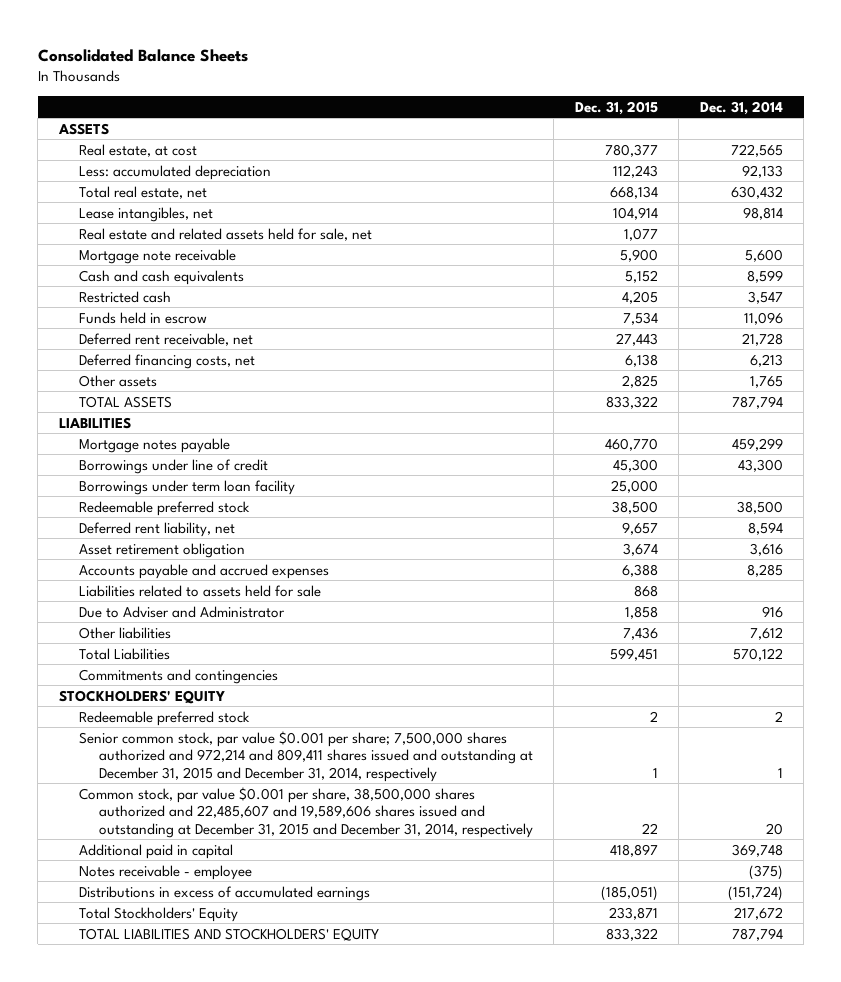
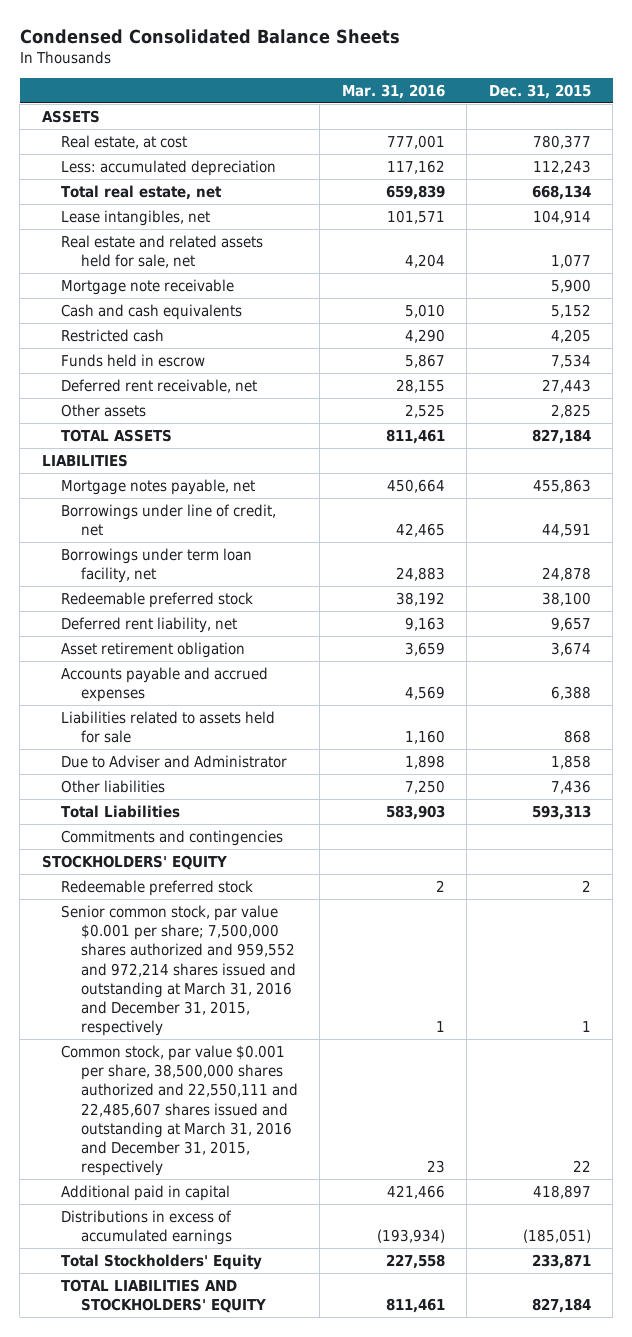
[37,48,248,62] Consolidated Balance Sheets -> [19,28,400,44] Condensed Consolidated Balance Sheets
[699,100,783,115] Dec. 31, 2014 -> none
none -> [341,84,445,100] Mar. 31, 2016
[78,353,255,369] Deferred financing costs, net -> none
[605,395,658,409] 833,322 -> [531,428,591,444] 827,184
[78,437,230,453] Mortgage notes payable -> [61,478,256,495] Mortgage notes payable, net
[604,437,658,451] 460,770 -> [532,478,591,493] 455,863
[78,458,268,474] Borrowings under line of credit -> [61,503,277,537] Borrowings under line of credit, net
[612,458,658,472] 45,300 -> [541,523,591,538] 44,591
[78,479,295,495] Borrowings under term loan facility -> [61,547,253,584] Borrowings under term loan facility, net
[610,479,658,493] 25,000 -> [541,567,591,582] 24,878
[611,500,658,514] 38,500 -> [541,591,591,606] 38,100
[609,647,658,661] 599,451 -> [531,804,591,820] 593,313
[78,730,533,782] Senior common stock, par value $0.001 per share; 7,500,000 shares authorized and 972,214 and 809,411 shares issued and outstanding at December 31, 2015 and December 31, 2014, respectively -> [61,904,296,1037] Senior common stock, par value $0.001 per share; 7,500,000 shares authorized and 959,552 and 972,214 shares issued and outstanding at March 31, 2016 and December 31, 2015, respectively
[78,786,533,838] Common stock, par value $0.001 per share, 38,500,000 shares authorized and 22,485,607 and 19,589,606 shares issued and outstanding at December 31, 2015 and December 31, 2014, respectively -> [61,1044,298,1177] Common stock, par value $0.001 per share, 38,500,000 shares authorized and 22,550,111 and 22,485,607 shares issued and outstanding at March 31, 2016 and December 31, 2015, respectively
[78,864,252,880] Notes receivable - employee -> none
[605,927,658,941] 833,322 -> [531,1298,591,1314] 827,184

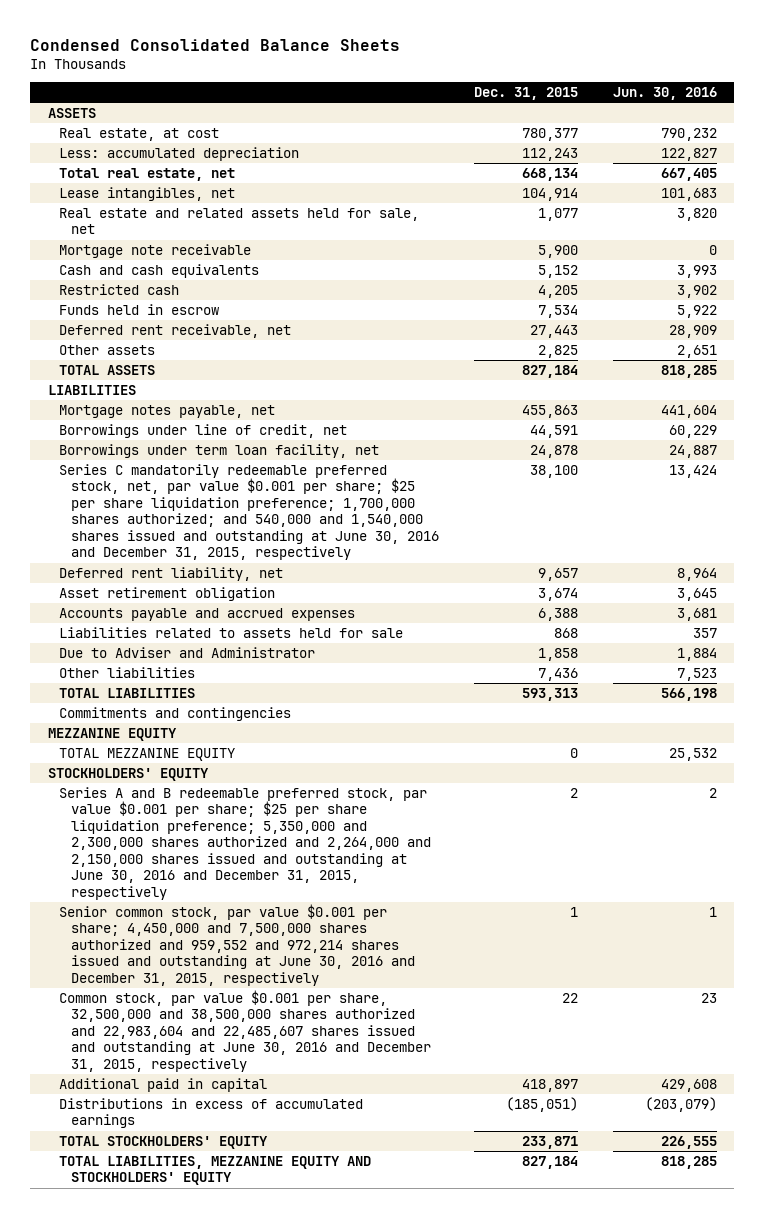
[341,84,445,100] Mar. 31, 2016 -> none
none -> [612,87,717,101] Jun. 30, 2016
[61,591,254,608] Redeemable preferred stock -> [59,463,439,561] Series C mandatorily redeemable preferred stock, net, par value $0.001 per share; $25 per share liquidation preference; 1,700,000 shares authorized; and 540,000 and 1,540,000 shares issued and outstanding at June 30, 2016 and December 31, 2015, respectively
[61,804,181,818] Total Liabilities -> [59,687,196,698] TOTAL LIABILITIES
none -> [47,727,177,741] MEZZANINE EQUITY
none -> [59,747,236,761] TOTAL MEZZANINE EQUITY
[61,879,254,896] Redeemable preferred stock -> [59,786,431,900] Series A and B redeemable preferred stock, par value $0.001 per share; $25 per share liquidation preference; 5,350,000 and 2,300,000 shares authorized and 2,264,000 and 2,150,000 shares issued and outstanding at June 30, 2016 and December 31, 2015, respectively
[61,904,296,1037] Senior common stock, par value $0.001 per share; 7,500,000 shares authorized and 959,552 and 972,214 shares issued and outstanding at March 31, 2016 and December 31, 2015, respectively -> [59,903,415,986] Senior common stock, par value $0.001 per share; 4,450,000 and 7,500,000 shares authorized and 959,552 and 972,214 shares issued and outstanding at June 30, 2016 and December 31, 2015, respectively
[61,1044,298,1177] Common stock, par value $0.001 per share, 38,500,000 shares authorized and 22,550,111 and 22,485,607 shares issued and outstanding at March 31, 2016 and December 31, 2015, respectively -> [59,989,431,1072] Common stock, par value $0.001 per share, 32,500,000 and 38,500,000 shares authorized and 22,983,604 and 22,485,607 shares issued and outstanding at June 30, 2016 and December 31, 2015, respectively
[61,1253,263,1270] Total Stockholders' Equity -> [59,1135,269,1149] TOTAL STOCKHOLDERS' EQUITY
[61,1278,266,1314] TOTAL LIABILITIES AND STOCKHOLDERS' EQUITY -> [59,1155,372,1186] TOTAL LIABILITIES, MEZZANINE EQUITY AND STOCKHOLDERS' EQUITY

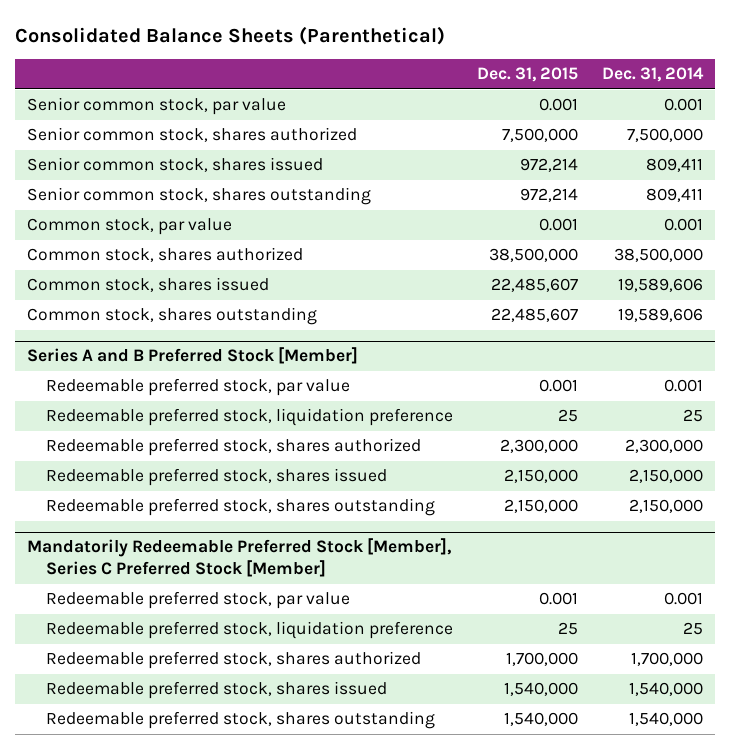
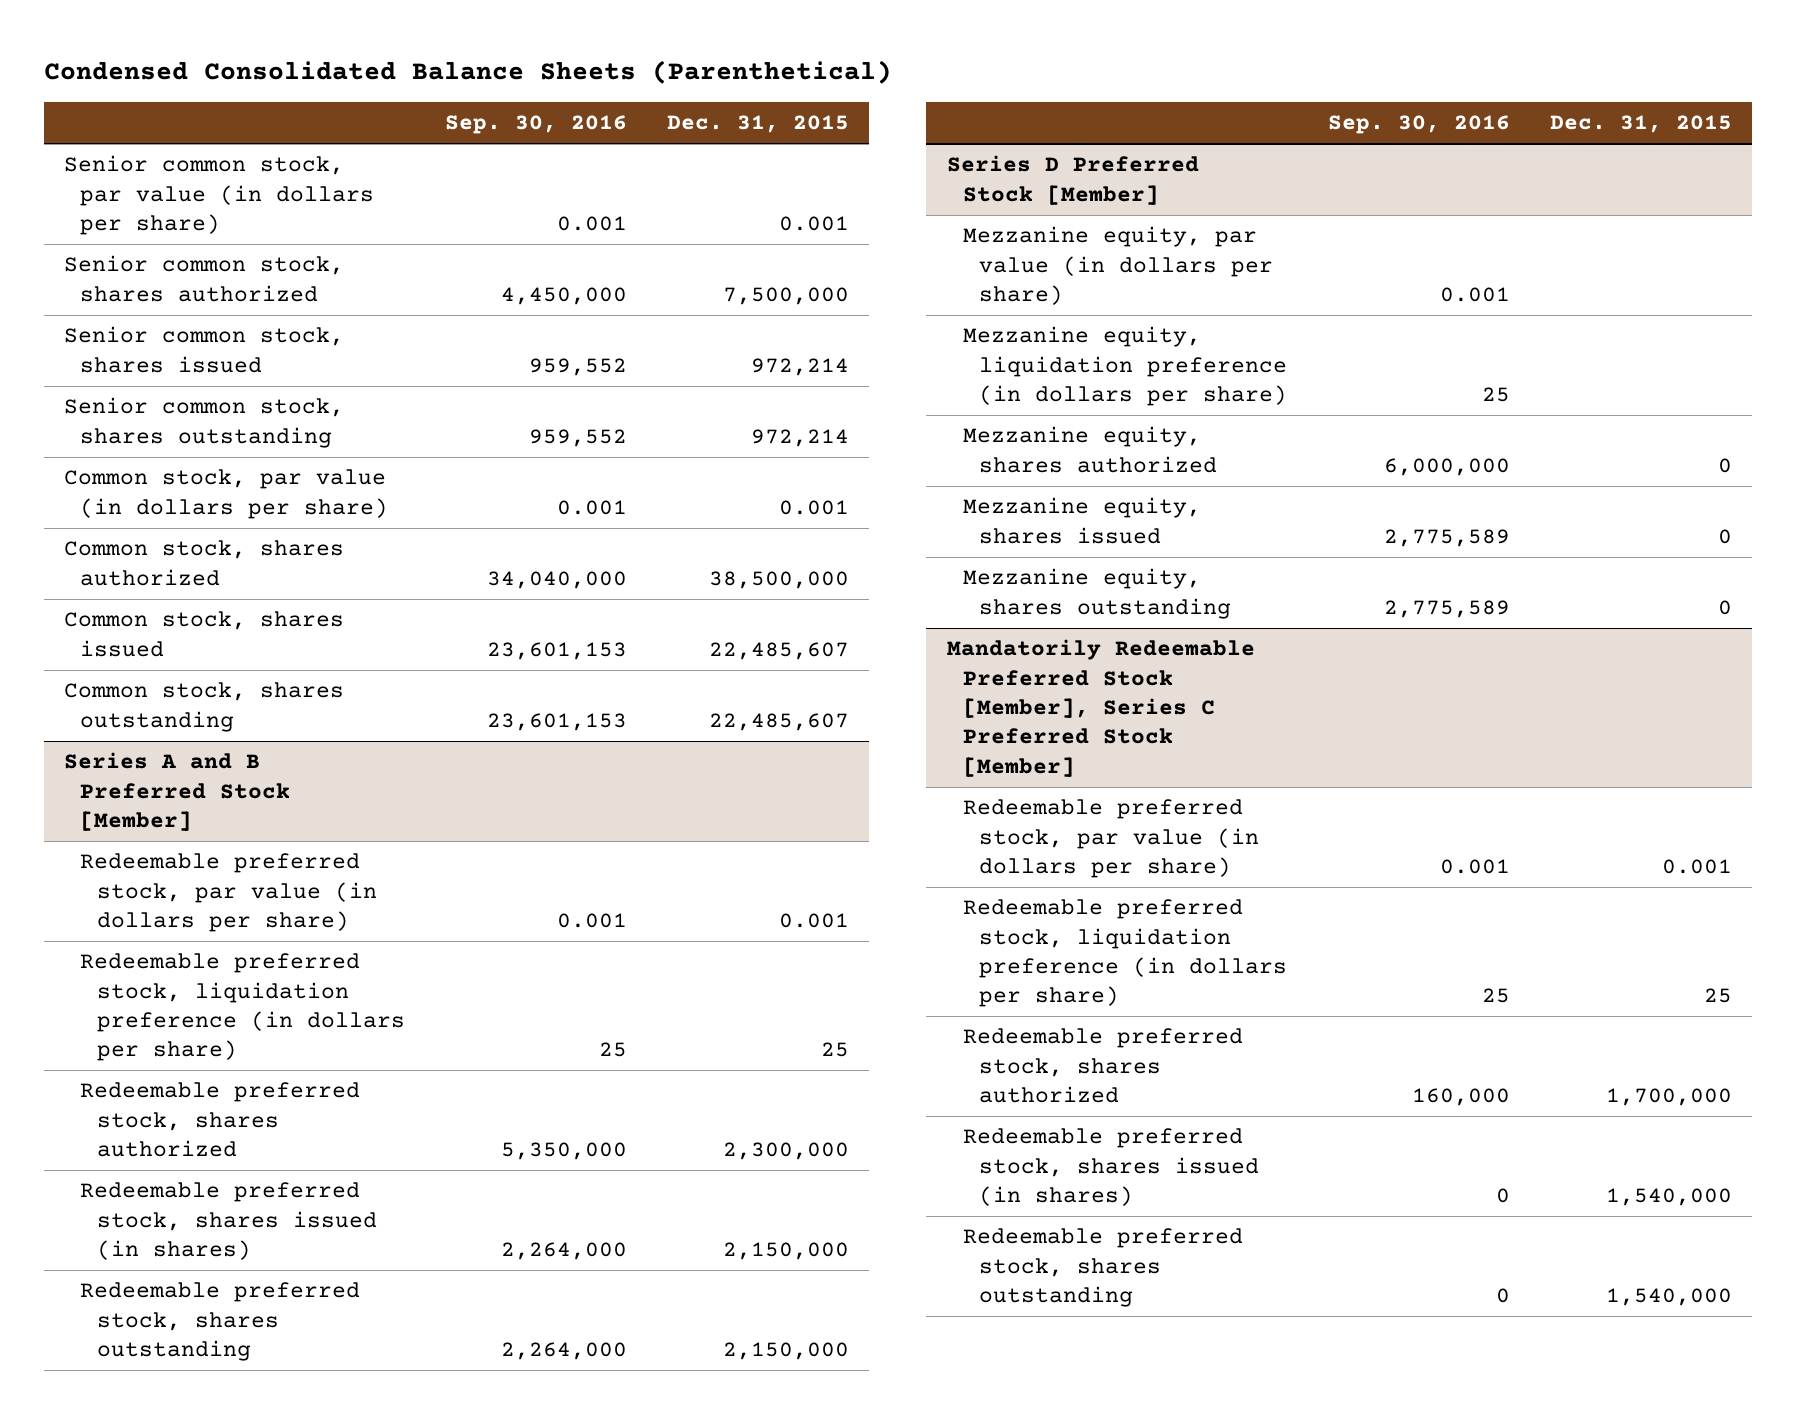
[14,25,445,45] Consolidated Balance Sheets (Parenthetical) -> [43,60,892,85] Condensed Consolidated Balance Sheets (Parenthetical)
[601,67,704,83] Dec. 31, 2014 -> none
none -> [444,115,627,135] Sep. 30, 2016
[26,97,286,116] Senior common stock, par value -> [63,155,375,236] Senior common stock, par value (in dollars per share)
[26,218,232,236] Common stock, par value -> [63,469,389,519] Common stock, par value (in dollars per share)
[45,378,350,397] Redeemable preferred stock, par value -> [80,853,377,933] Redeemable preferred stock, par value (in dollars per share)
[45,408,453,427] Redeemable preferred stock, liquidation preference -> [80,953,405,1062] Redeemable preferred stock, liquidation preference (in dollars per share)
[45,468,387,487] Redeemable preferred stock, shares issued -> [80,1182,377,1261] Redeemable preferred stock, shares issued (in shares)
none -> [946,155,1199,205] Series D Preferred Stock [Member]
none -> [962,226,1274,306] Mezzanine equity, par value (in dollars per share)
none -> [962,326,1288,407] Mezzanine equity, liquidation preference (in dollars per share)
none -> [962,426,1218,473] Mezzanine equity, shares authorized
none -> [962,497,1201,544] Mezzanine equity, shares issued
none -> [962,568,1232,619] Mezzanine equity, shares outstanding
[45,591,350,610] Redeemable preferred stock, par value -> [962,799,1260,879] Redeemable preferred stock, par value (in dollars per share)
[45,621,453,640] Redeemable preferred stock, liquidation preference -> [962,899,1288,1008] Redeemable preferred stock, liquidation preference (in dollars per share)
[45,681,387,700] Redeemable preferred stock, shares issued -> [962,1128,1260,1207] Redeemable preferred stock, shares issued (in shares)

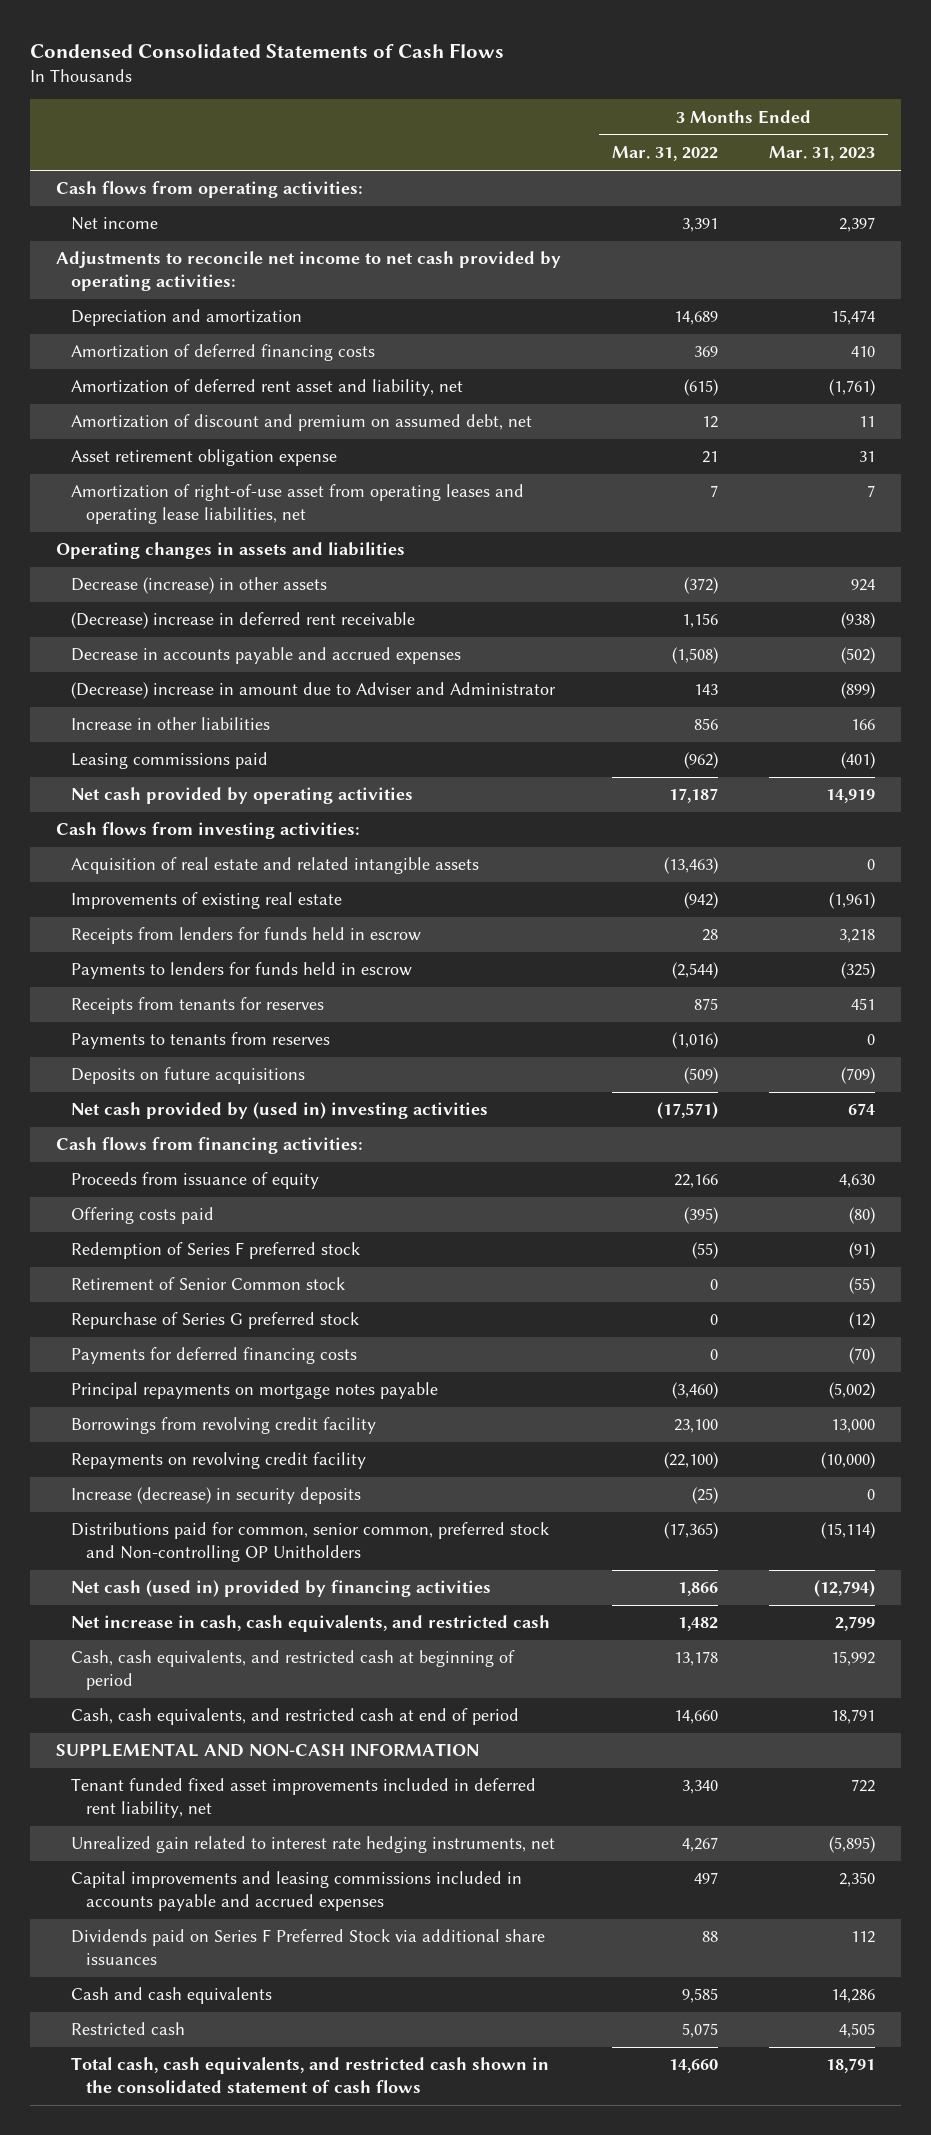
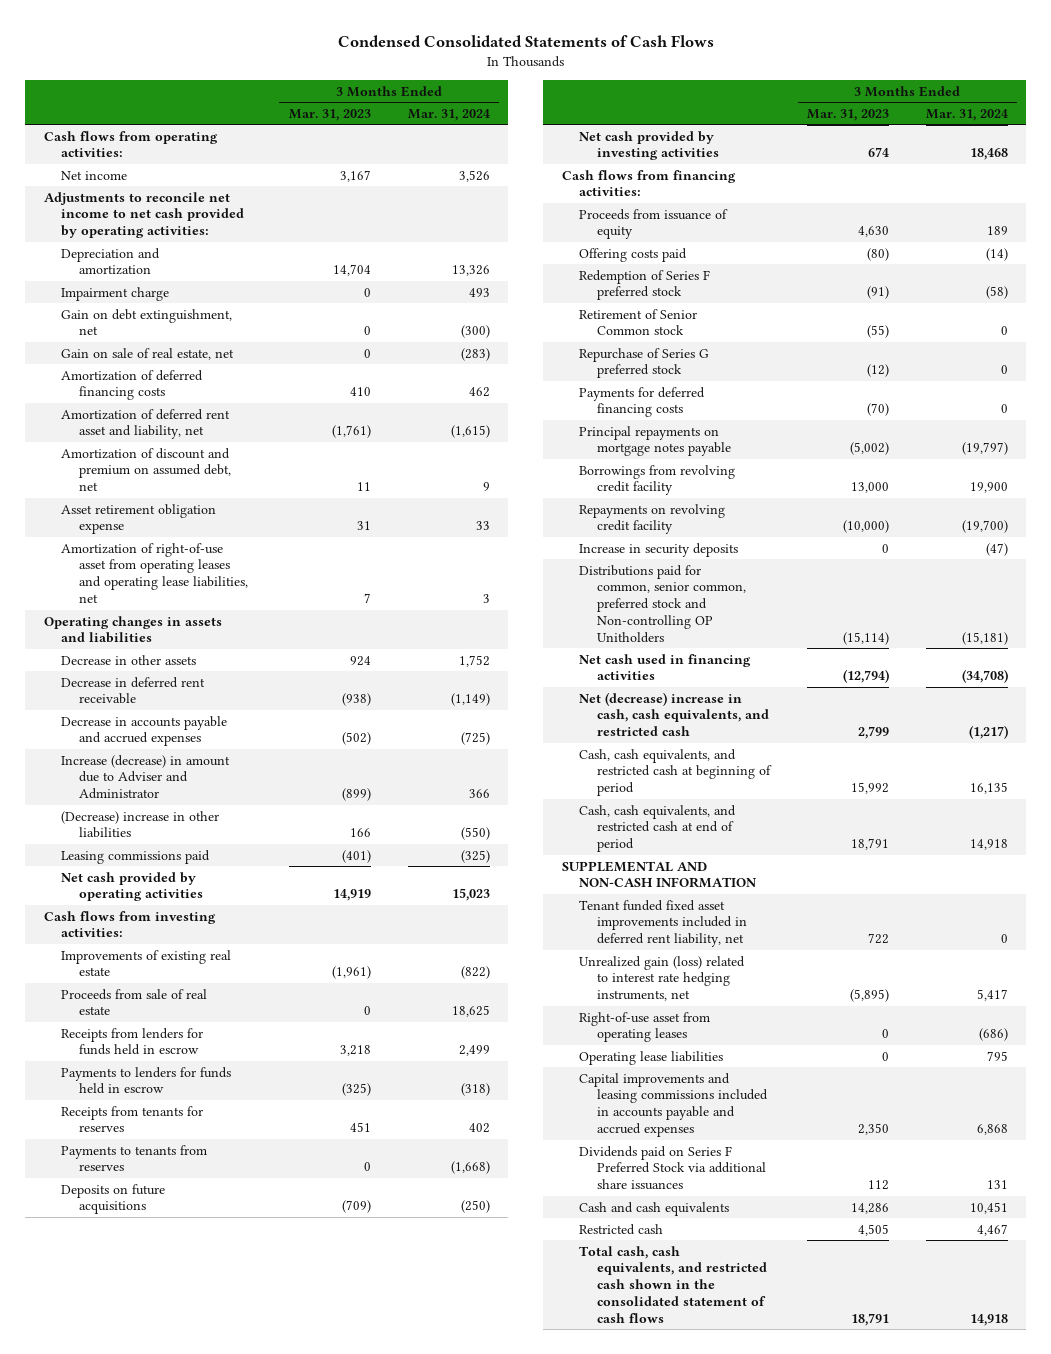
[612,146,719,162] Mar. 31, 2022 -> none
none -> [407,108,490,121] Mar. 31, 2024
[839,217,876,233] 2,397 -> [339,169,371,182] 3,167
[831,310,876,326] 15,474 -> [332,264,371,277] 14,704
none -> [61,286,170,301] Impairment charge
none -> [61,308,233,336] Gain on debt extinguishment, net
none -> [61,347,235,360] Gain on sale of real estate, net
[70,577,327,595] Decrease (increase) in other assets -> [61,654,197,665] Decrease in other assets
[70,612,415,630] (Decrease) increase in deferred rent receivable -> [61,676,206,705] Decrease in deferred rent receivable
[70,682,556,700] (Decrease) increase in amount due to Adviser and Administrator -> [61,754,231,800] Increase (decrease) in amount due to Adviser and Administrator
[70,717,270,731] Increase in other liabilities -> [61,810,220,839] (Decrease) increase in other liabilities
[70,857,479,875] Acquisition of real estate and related intangible assets -> none
none -> [61,988,208,1016] Proceeds from sale of real estate
[70,1102,488,1120] Net cash provided by (used in) investing activities -> [579,130,720,161] Net cash provided by investing activities
[70,1487,361,1505] Increase (decrease) in security deposits -> [579,542,739,557] Increase in security deposits
[70,1580,491,1598] Net cash (used in) provided by financing activities -> [579,653,752,681] Net cash used in financing activities
[70,1615,550,1633] Net increase in cash, cash equivalents, and restricted cash -> [579,691,770,737] Net (decrease) increase in cash, cash equivalents, and restricted cash
[70,1836,555,1854] Unrealized gain related to interest rate hedging instruments, net -> [579,955,746,1002] Unrealized gain (loss) related to interest rate hedging instruments, net
none -> [579,1011,711,1043] Right-of-use asset from operating leases
none -> [579,1050,724,1065] Operating lease liabilities

